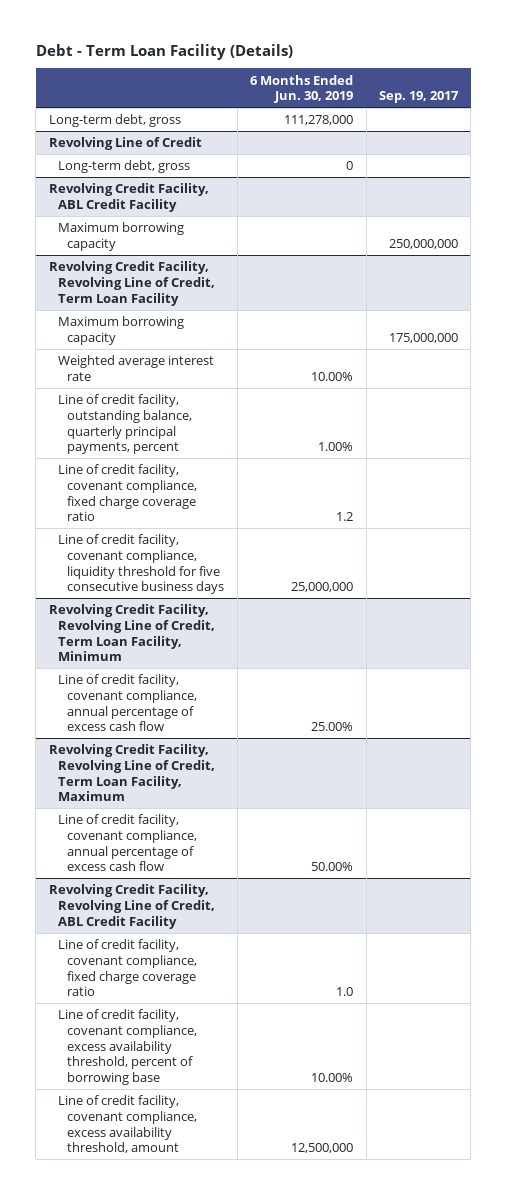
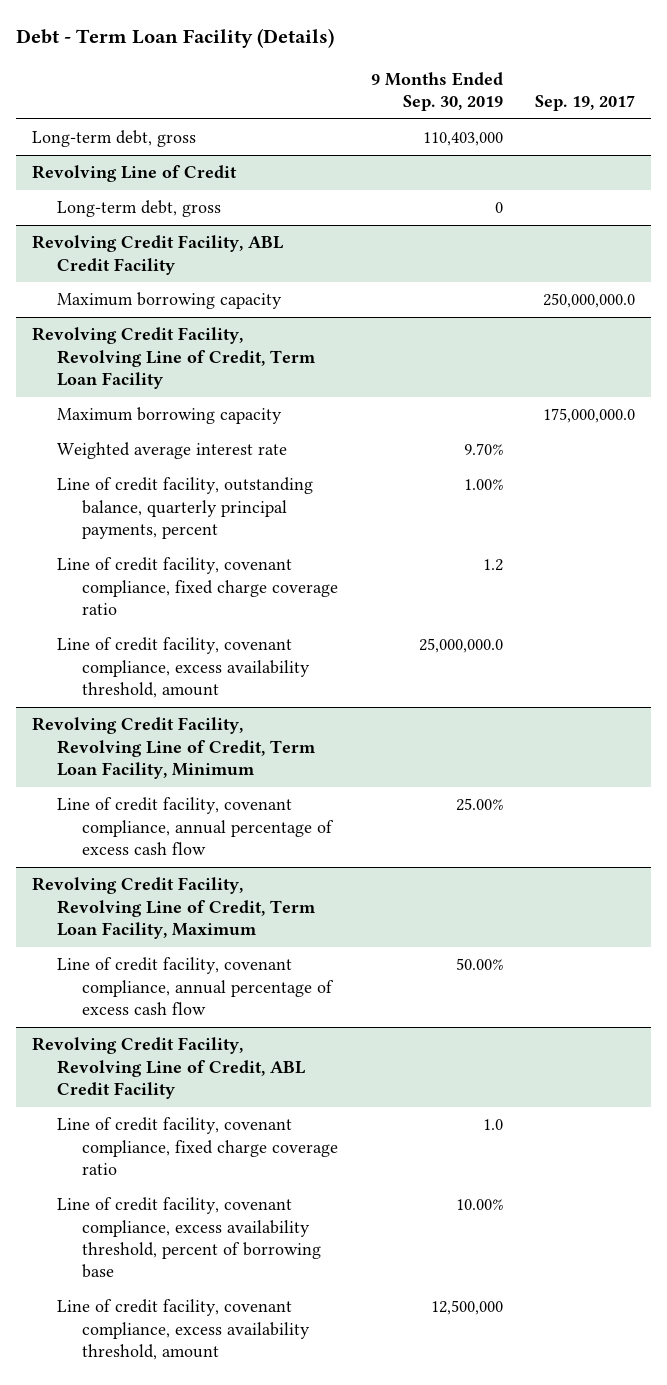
[250,74,354,104] 6 Months Ended Jun. 30, 2019 -> none
none -> [370,71,503,111] 9 Months Ended Sep. 30, 2019
[388,238,458,249] 250,000,000 -> [543,293,636,309] 250,000,000.0
[388,332,458,343] 175,000,000 -> [543,408,636,424] 175,000,000.0
[58,534,225,595] Line of credit facility, covenant compliance, liquidity threshold for five consecutive business days -> none
none -> [57,637,311,698] Line of credit facility, covenant compliance, excess availability threshold, amount

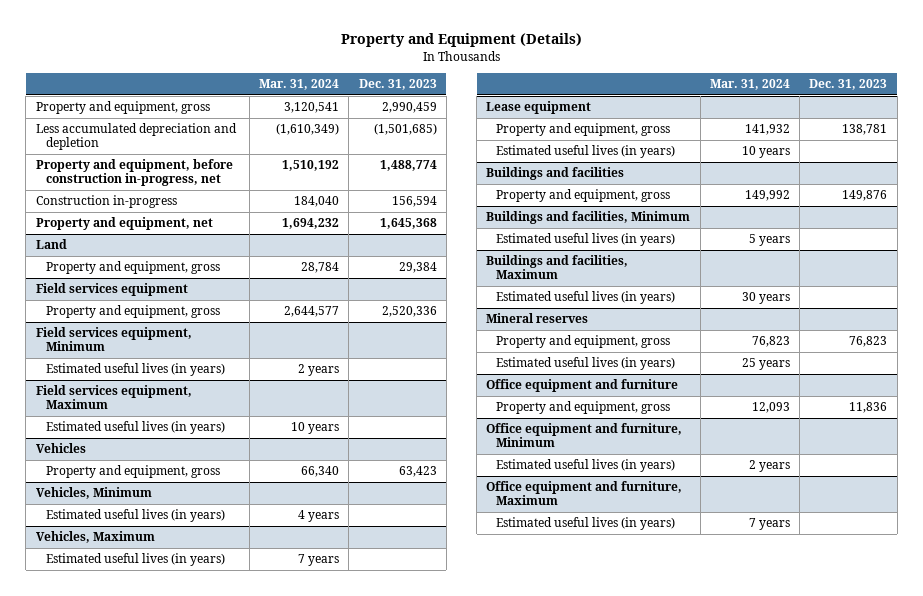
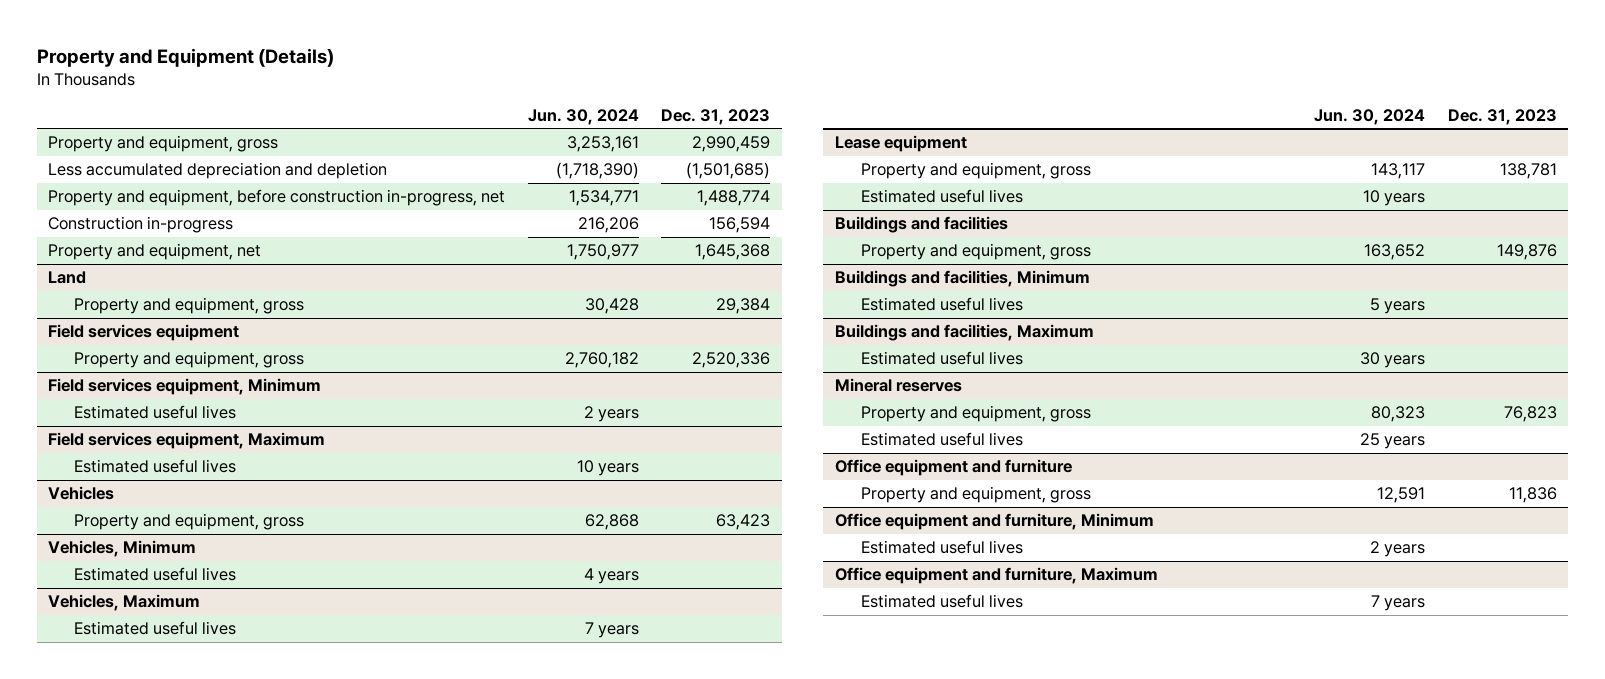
[259,79,340,91] Mar. 31, 2024 -> none
none -> [527,108,639,125] Jun. 30, 2024
[45,363,225,377] Estimated useful lives (in years) -> [74,405,237,420] Estimated useful lives
[45,421,225,435] Estimated useful lives (in years) -> [74,459,237,474] Estimated useful lives
[45,509,225,523] Estimated useful lives (in years) -> [74,567,237,582] Estimated useful lives
[45,553,225,567] Estimated useful lives (in years) -> [74,621,237,636] Estimated useful lives
[496,145,676,159] Estimated useful lives (in years) -> [860,189,1023,204] Estimated useful lives
[496,233,676,247] Estimated useful lives (in years) -> [860,297,1023,312] Estimated useful lives
[496,291,676,305] Estimated useful lives (in years) -> [860,351,1023,366] Estimated useful lives
[496,357,676,371] Estimated useful lives (in years) -> [860,432,1023,447] Estimated useful lives
[496,459,676,473] Estimated useful lives (in years) -> [860,540,1023,555] Estimated useful lives
[496,517,676,531] Estimated useful lives (in years) -> [860,594,1023,609] Estimated useful lives

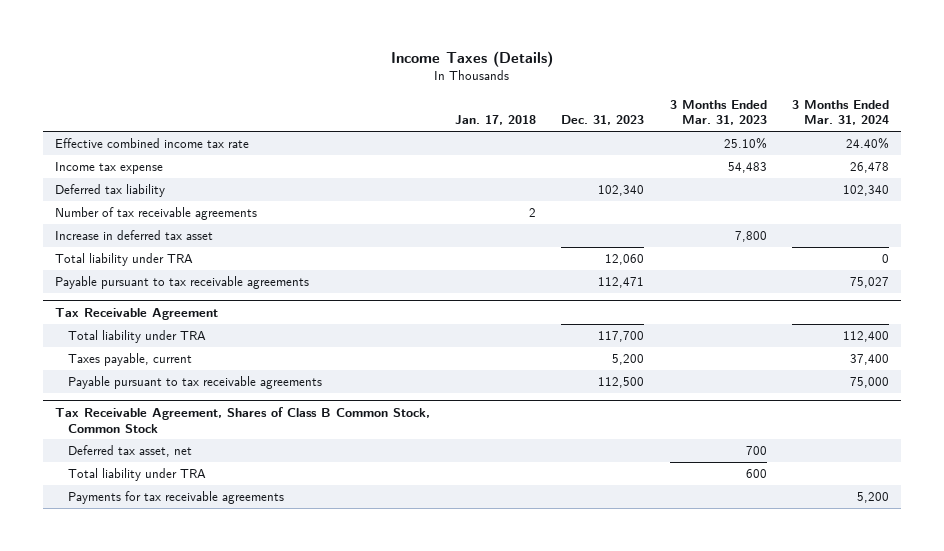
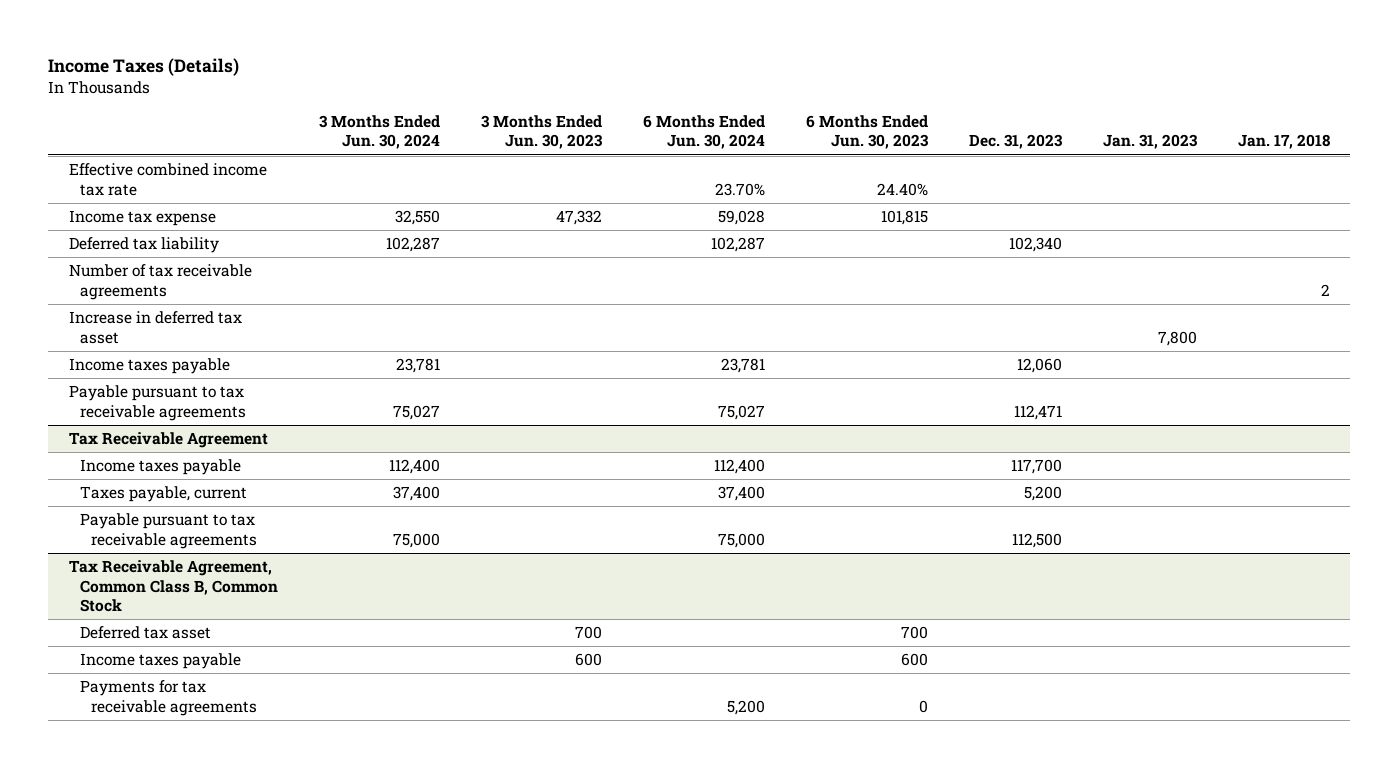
[669,99,767,126] 3 Months Ended Mar. 31, 2023 -> none
[791,99,889,126] 3 Months Ended Mar. 31, 2024 -> none
none -> [318,114,440,150] 3 Months Ended Jun. 30, 2024
none -> [480,114,603,150] 3 Months Ended Jun. 30, 2023
none -> [642,114,765,150] 6 Months Ended Jun. 30, 2024
none -> [805,114,929,150] 6 Months Ended Jun. 30, 2023
none -> [1102,134,1198,150] Jan. 31, 2023
[55,252,194,266] Total liability under TRA -> [68,358,230,375] Income taxes payable
[67,329,206,343] Total liability under TRA -> [79,459,241,476] Income taxes payable
[55,406,431,433] Tax Receivable Agreement, Shares of Class B Common Stock, Common Stock -> [68,560,278,613] Tax Receivable Agreement, Common Class B, Common Stock
[67,444,192,457] Deferred tax asset, net -> [79,626,211,640] Deferred tax asset
[67,467,206,481] Total liability under TRA -> [79,653,241,670] Income taxes payable

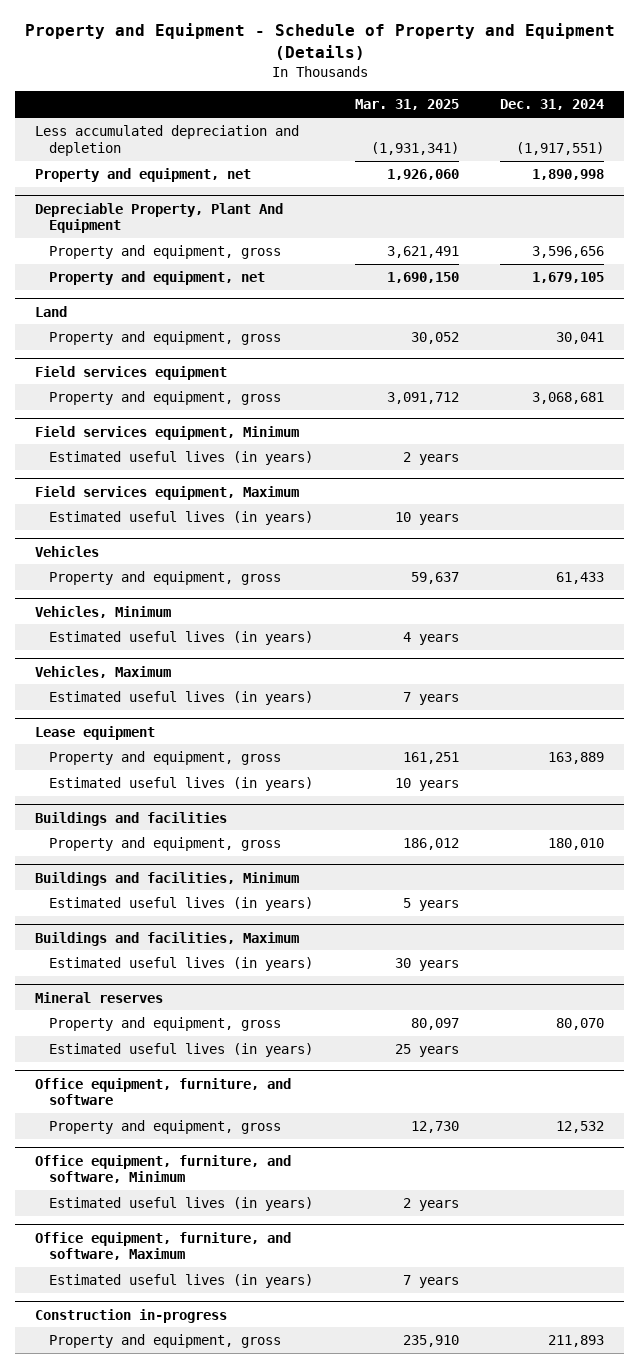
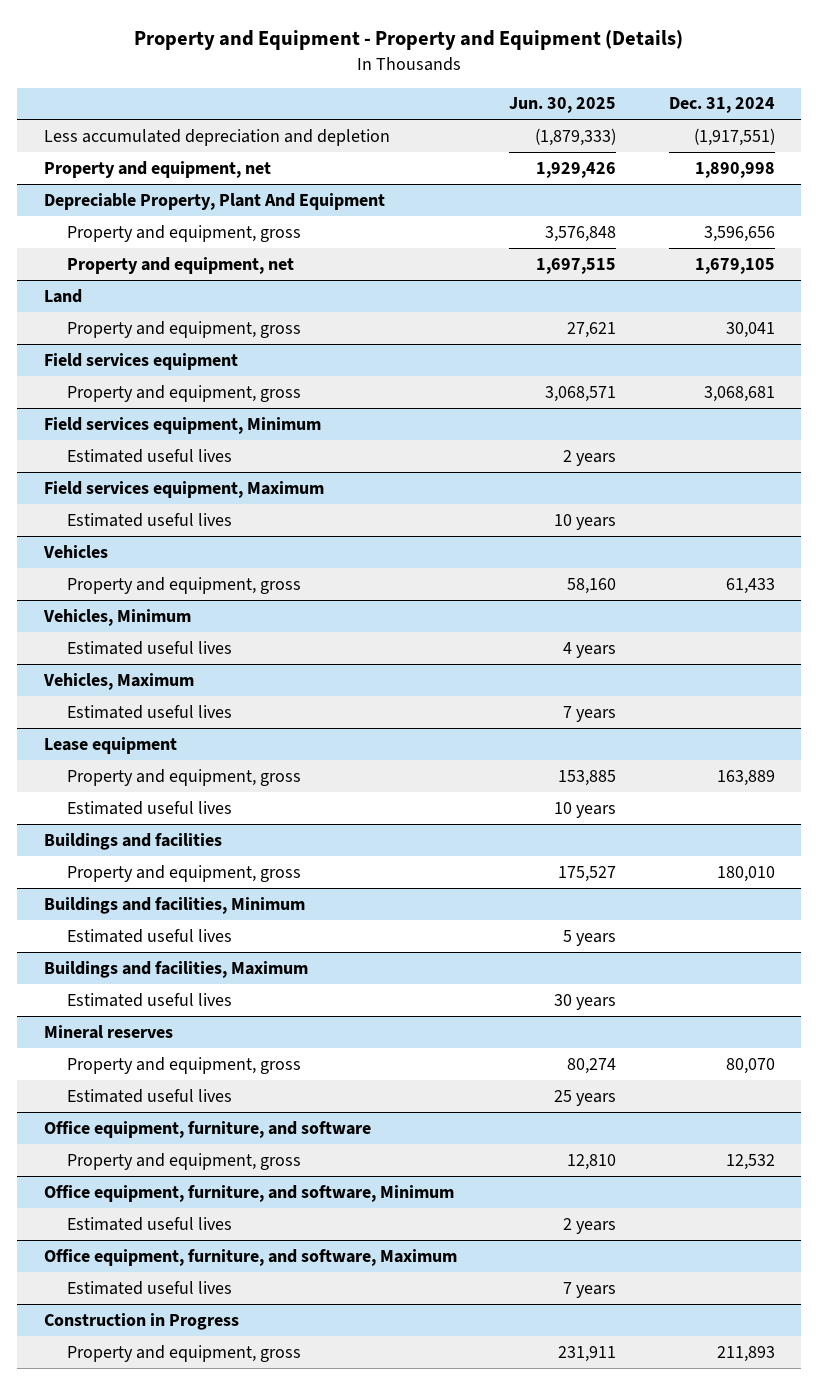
[24,23,615,61] Property and Equipment - Schedule of Property and Equipment (Details) -> [134,30,684,51] Property and Equipment - Property and Equipment (Details)
[354,99,459,111] Mar. 31, 2025 -> none
none -> [509,97,617,114] Jun. 30, 2025
[49,451,314,466] Estimated useful lives (in years) -> [67,448,233,463] Estimated useful lives
[49,511,314,526] Estimated useful lives (in years) -> [67,512,233,527] Estimated useful lives
[49,631,314,646] Estimated useful lives (in years) -> [67,640,233,655] Estimated useful lives
[49,691,314,706] Estimated useful lives (in years) -> [67,704,233,719] Estimated useful lives
[49,777,314,792] Estimated useful lives (in years) -> [67,800,233,815] Estimated useful lives
[49,897,314,912] Estimated useful lives (in years) -> [67,928,233,943] Estimated useful lives
[49,957,314,972] Estimated useful lives (in years) -> [67,992,233,1007] Estimated useful lives
[49,1043,314,1058] Estimated useful lives (in years) -> [67,1088,233,1103] Estimated useful lives
[49,1197,314,1212] Estimated useful lives (in years) -> [67,1216,233,1231] Estimated useful lives
[49,1274,314,1289] Estimated useful lives (in years) -> [67,1280,233,1295] Estimated useful lives
[35,1308,228,1323] Construction in-progress -> [43,1312,239,1330] Construction in Progress

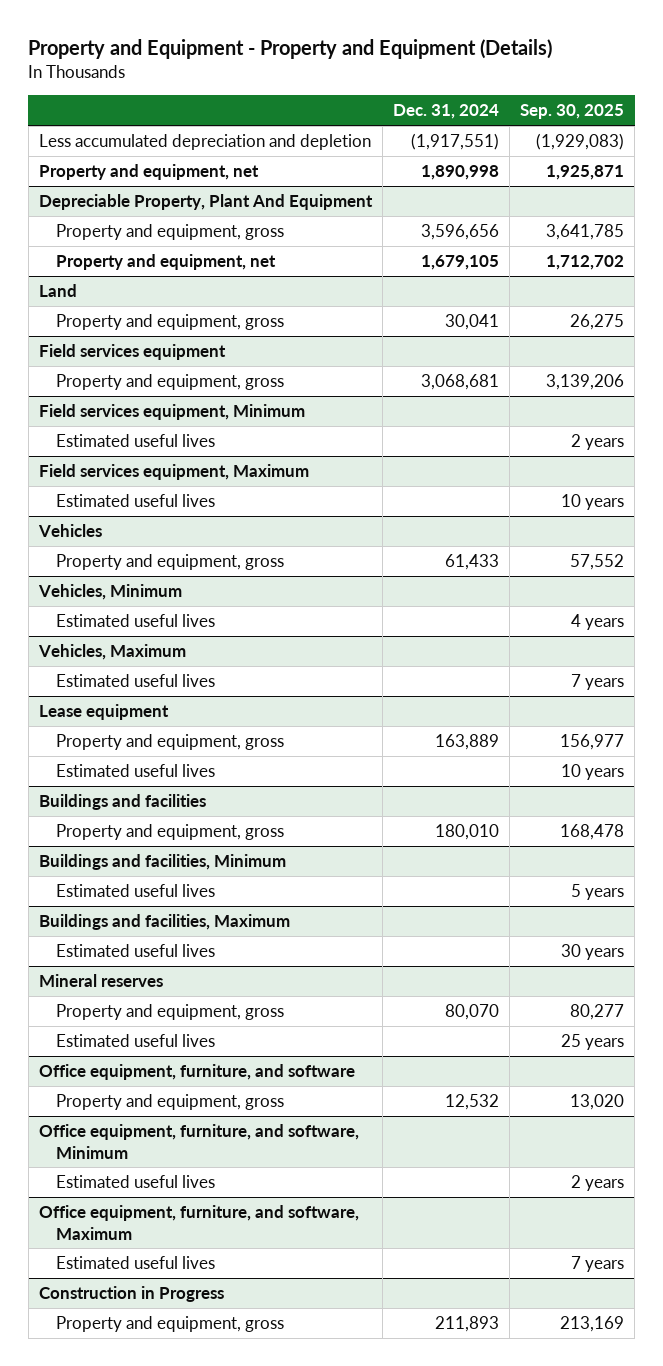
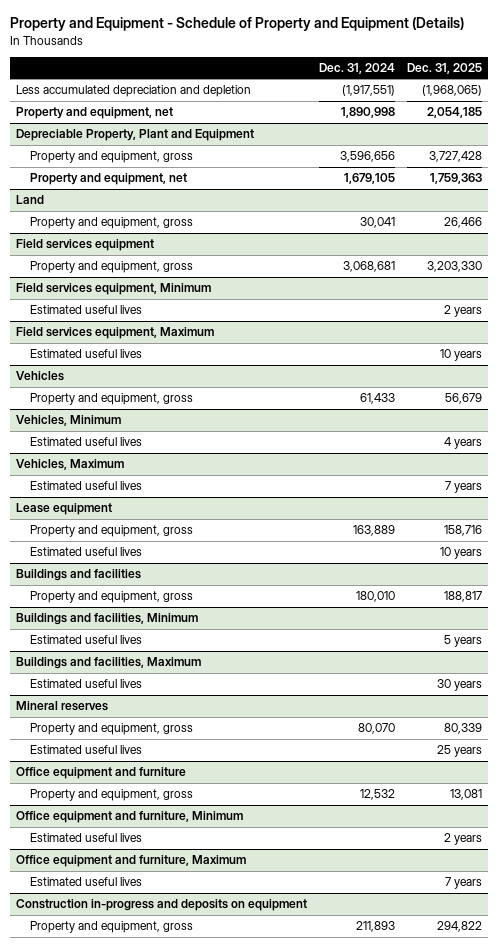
[28,39,553,60] Property and Equipment - Property and Equipment (Details) -> [9,17,464,32] Property and Equipment - Schedule of Property and Equipment (Details)
[520,104,625,120] Sep. 30, 2025 -> none
none -> [407,62,483,74] Dec. 31, 2025
[39,194,374,211] Depreciable Property, Plant And Equipment -> [15,129,254,142] Depreciable Property, Plant and Equipment
[39,1064,356,1081] Office equipment, furniture, and software -> [15,767,186,780] Office equipment and furniture
[39,1124,360,1159] Office equipment, furniture, and software, Minimum -> [15,811,243,824] Office equipment and furniture, Minimum
[39,1205,360,1240] Office equipment, furniture, and software, Maximum -> [15,855,246,868] Office equipment and furniture, Maximum
[39,1286,225,1303] Construction in Progress -> [15,899,307,912] Construction in-progress and deposits on equipment

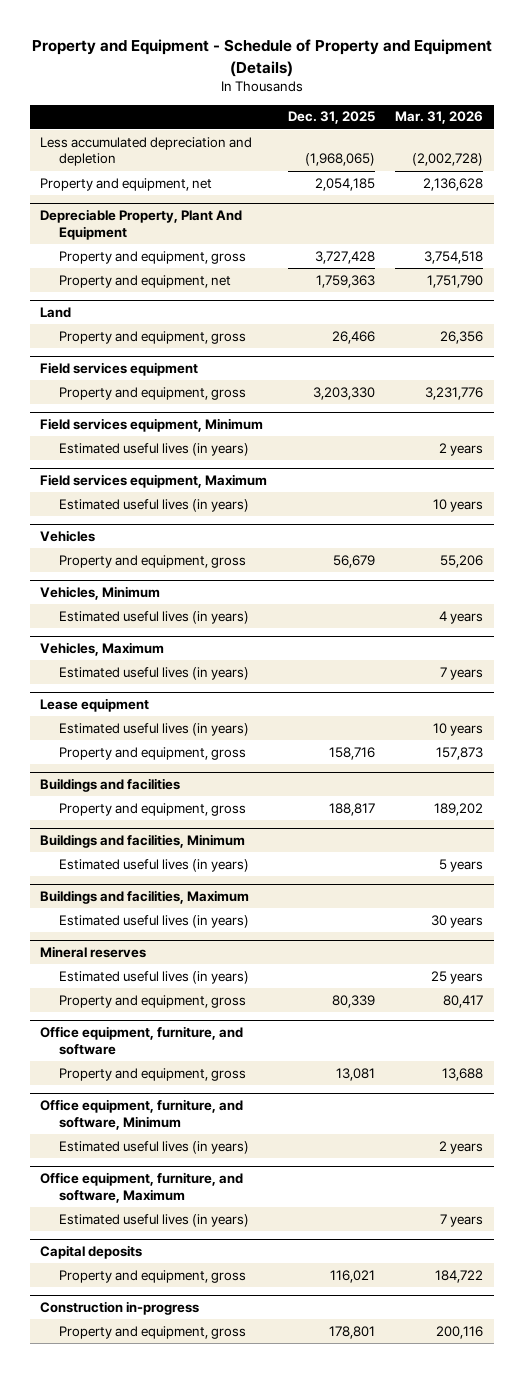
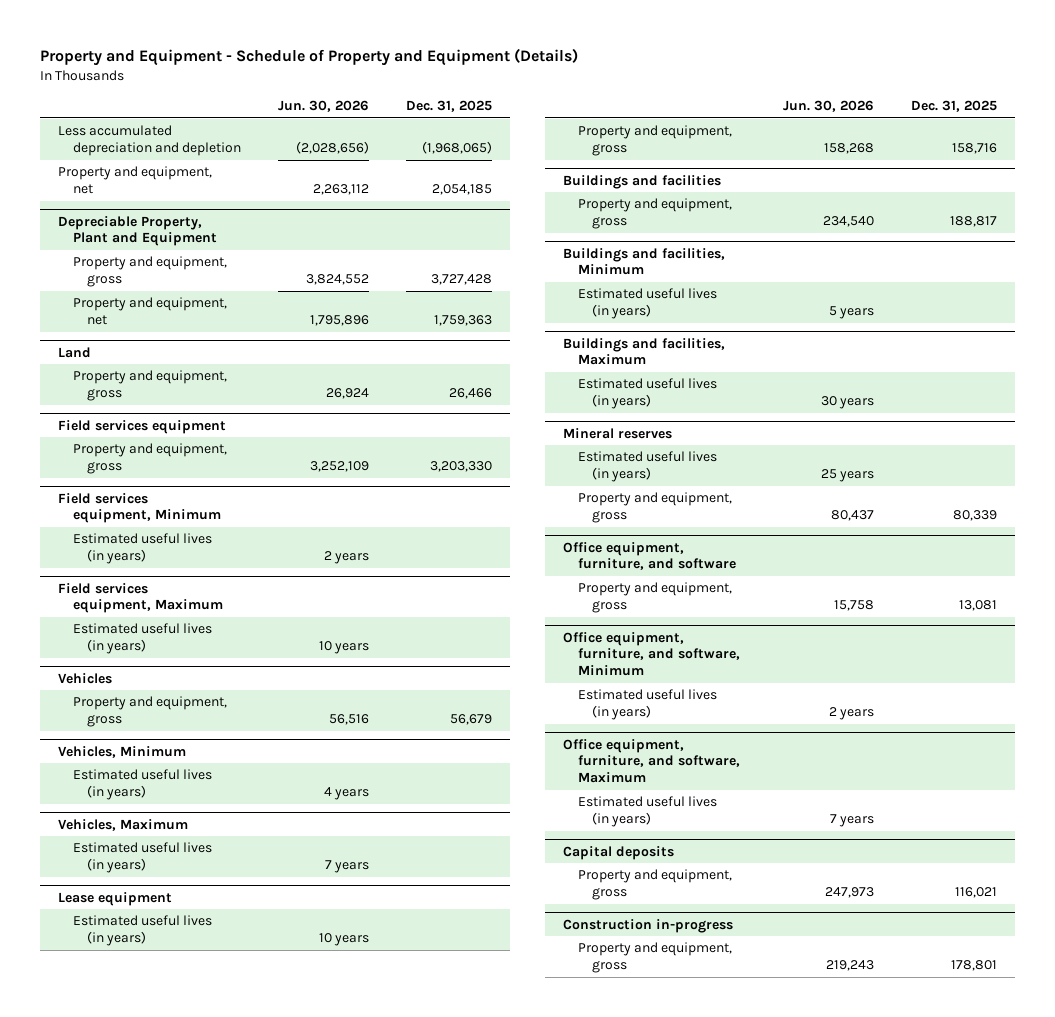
[395,111,484,125] Mar. 31, 2026 -> none
none -> [277,100,369,113] Jun. 30, 2026
[40,209,243,240] Depreciable Property, Plant And Equipment -> [58,215,217,247] Depreciable Property, Plant and Equipment

